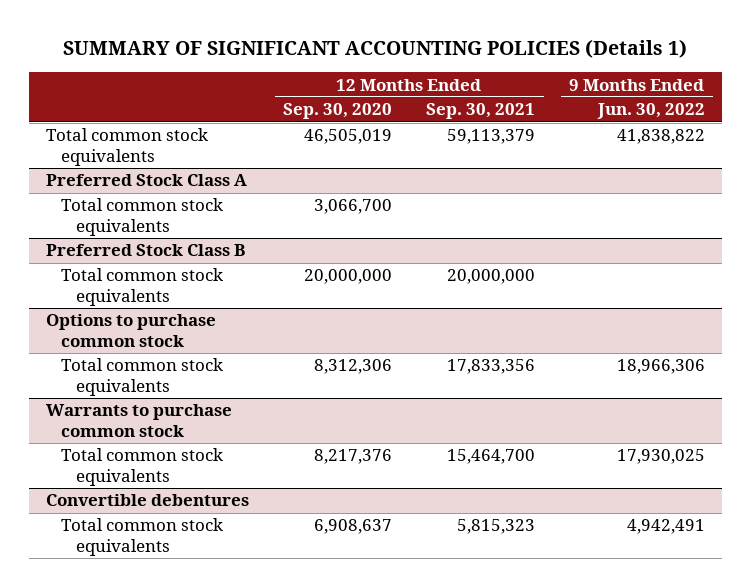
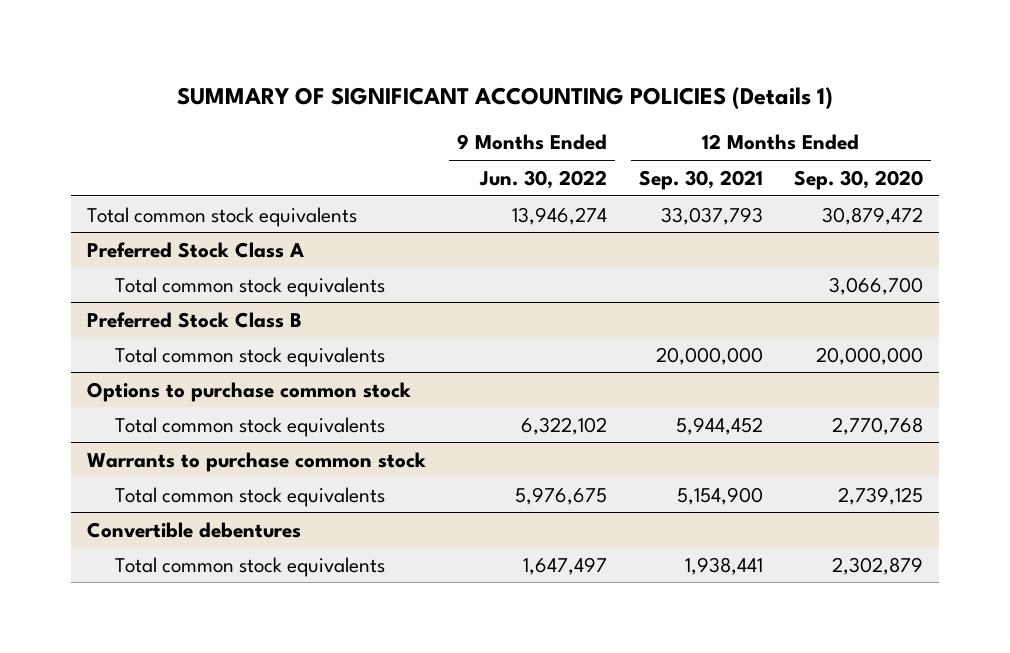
[304,129,393,145] 46,505,019 -> [822,206,924,225] 30,879,472
[447,129,536,145] 59,113,379 -> [660,206,763,225] 33,037,793
[616,129,705,145] 41,838,822 -> [512,206,608,225] 13,946,274
[314,359,393,375] 8,312,306 -> [832,416,924,435] 2,770,768
[447,359,536,375] 17,833,356 -> [675,416,763,435] 5,944,452
[616,359,705,375] 18,966,306 -> [521,416,608,435] 6,322,102
[314,449,393,465] 8,217,376 -> [838,486,924,505] 2,739,125
[447,449,536,465] 15,464,700 -> [676,486,763,505] 5,154,900
[616,449,705,465] 17,930,025 -> [515,486,608,505] 5,976,675
[314,519,393,535] 6,908,637 -> [832,556,924,575] 2,302,879
[457,519,536,535] 5,815,323 -> [684,556,763,575] 1,938,441
[626,519,705,535] 4,942,491 -> [523,556,608,575] 1,647,497

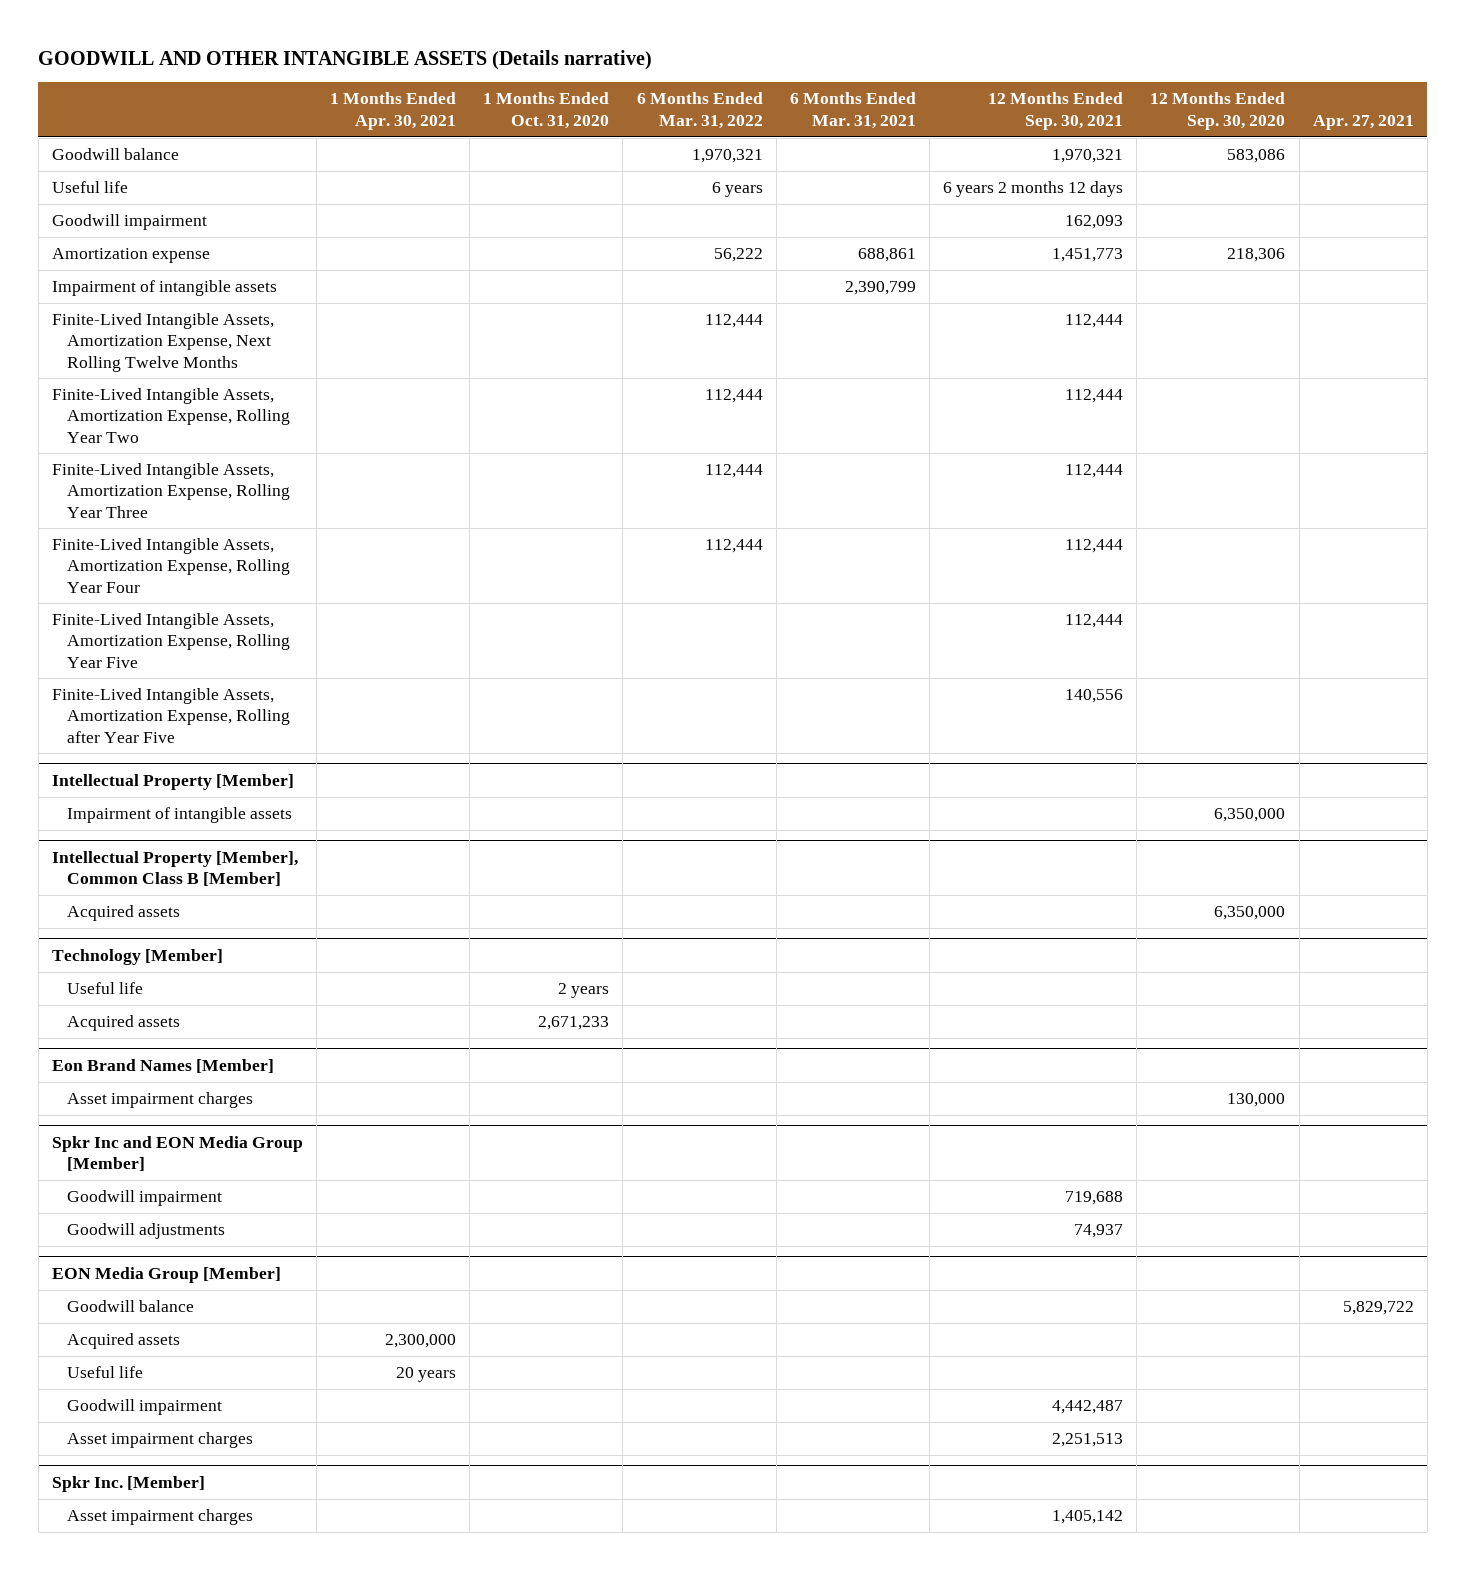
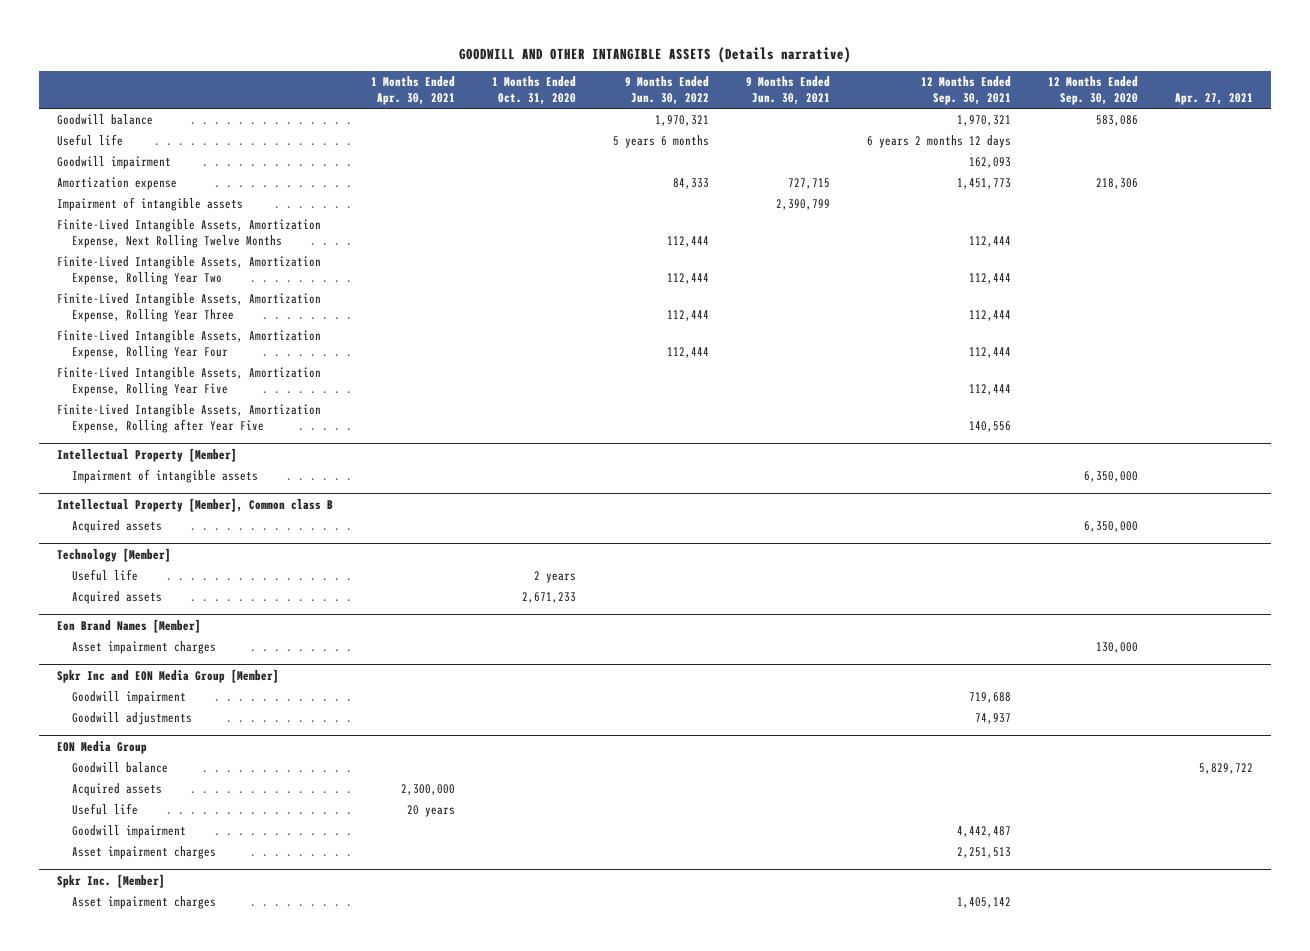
[636,92,763,129] 6 Months Ended Mar. 31, 2022 -> none
[789,92,916,129] 6 Months Ended Mar. 31, 2021 -> none
none -> [624,76,709,105] 9 Months Ended Jun. 30, 2022
none -> [745,76,830,105] 9 Months Ended Jun. 30, 2021
[51,850,298,887] Intellectual Property [Member], Common Class B [Member] -> [57,497,334,512] Intellectual Property [Member], Common class B
[51,1266,281,1283] EON Media Group [Member] -> [57,740,148,754] EON Media Group

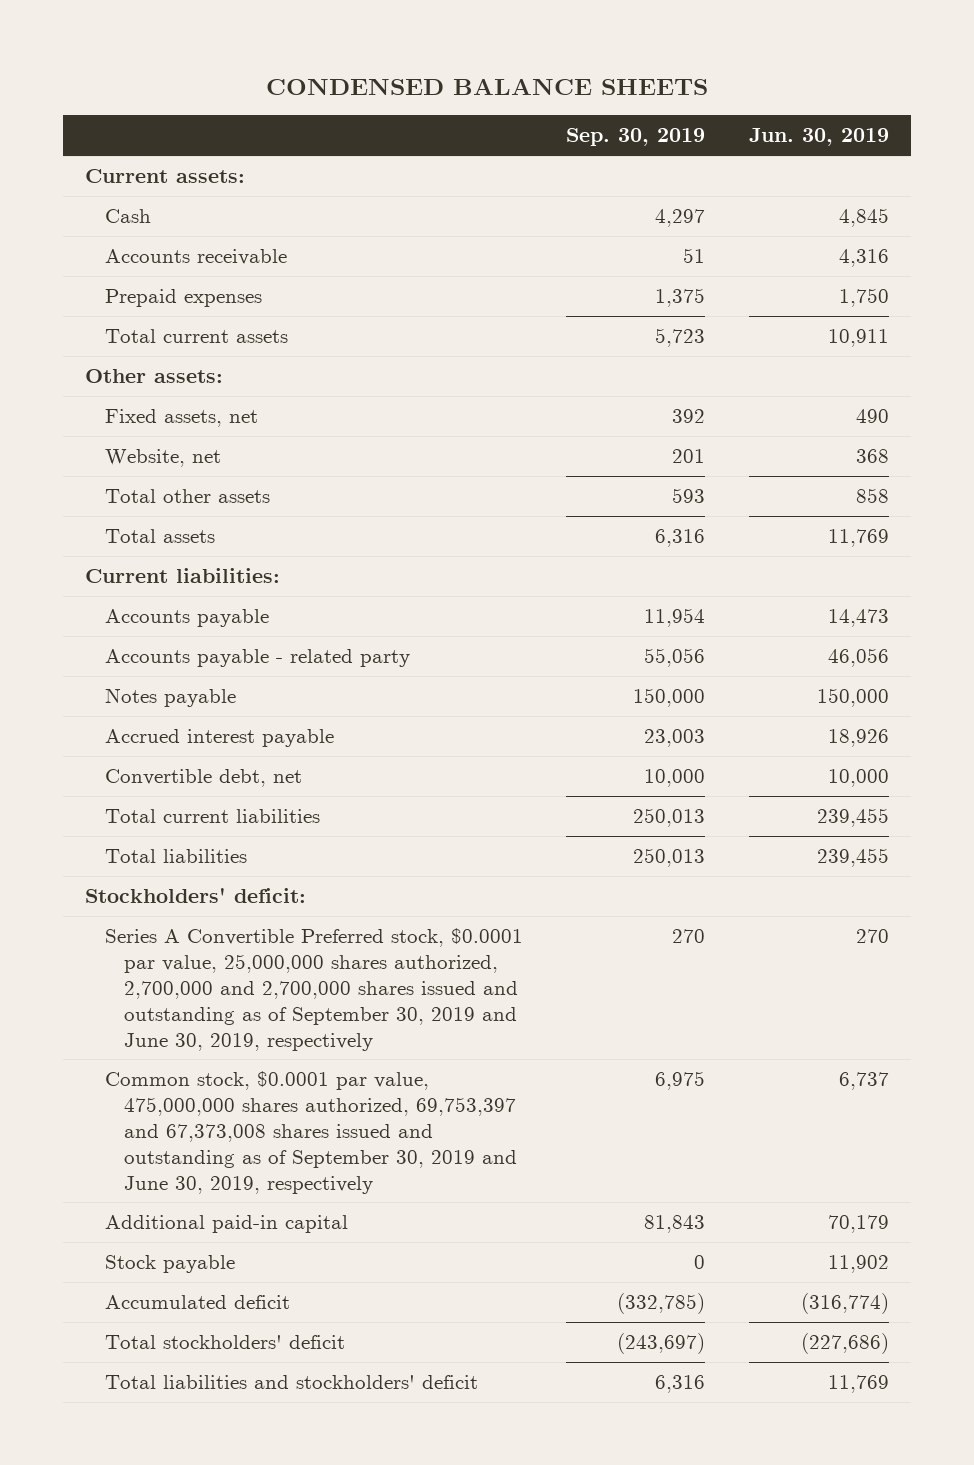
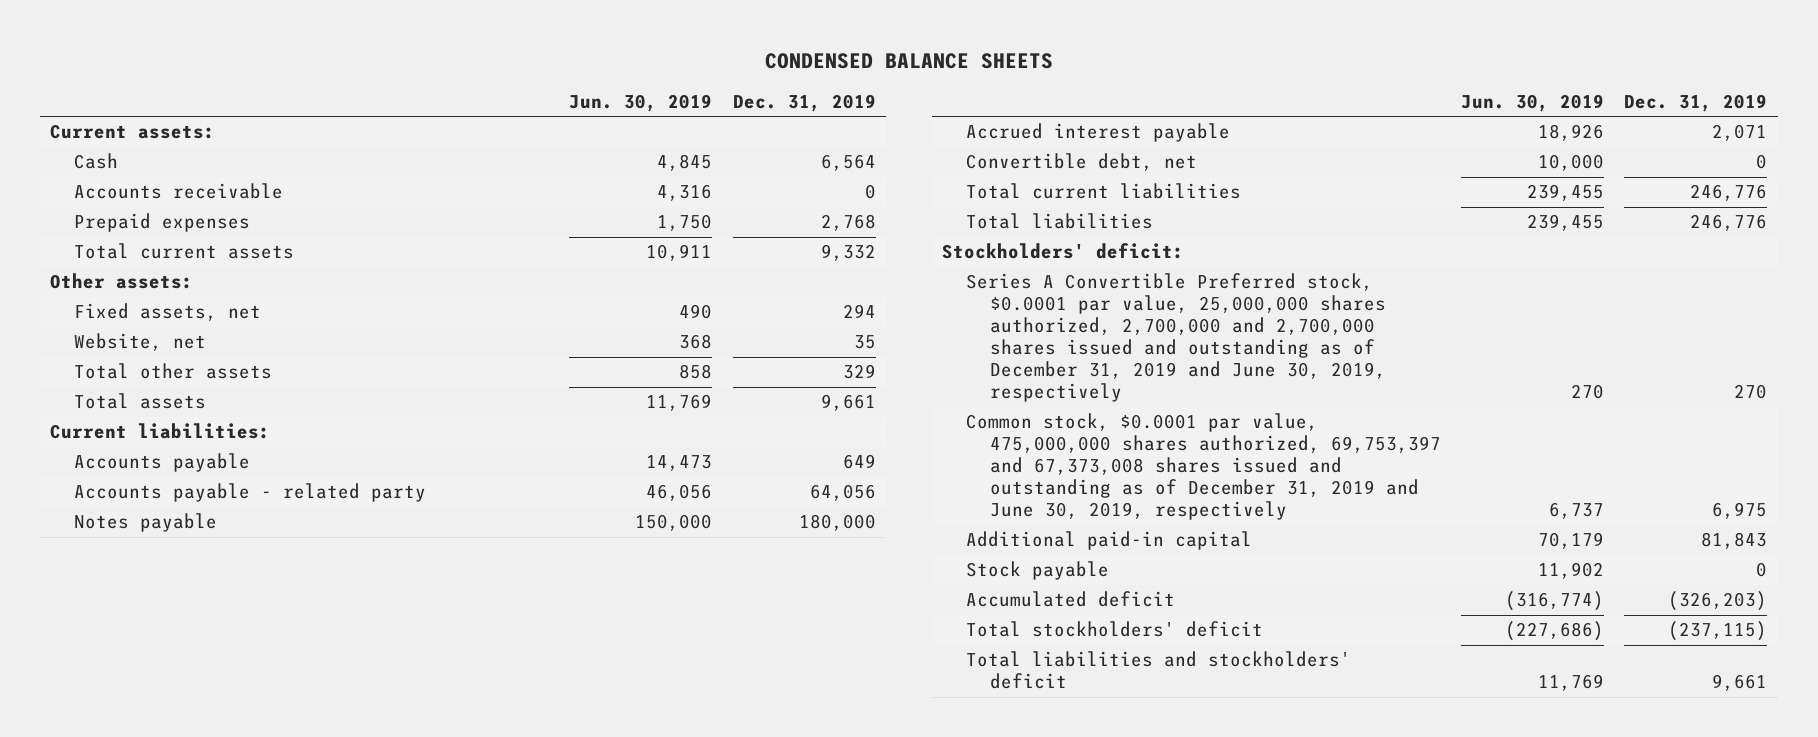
[566,128,706,147] Sep. 30, 2019 -> none
none -> [732,93,876,112] Dec. 31, 2019
[104,927,523,1051] Series A Convertible Preferred stock, $0.0001 par value, 25,000,000 shares authorized, 2,700,000 and 2,700,000 shares issued and outstanding as of September 30, 2019 and June 30, 2019, respectively -> [965,273,1386,403] Series A Convertible Preferred stock, $0.0001 par value, 25,000,000 shares authorized, 2,700,000 and 2,700,000 shares issued and outstanding as of December 31, 2019 and June 30, 2019, respectively
[104,1070,518,1194] Common stock, $0.0001 par value, 475,000,000 shares authorized, 69,753,397 and 67,373,008 shares issued and outstanding as of September 30, 2019 and June 30, 2019, respectively -> [965,413,1441,521] Common stock, $0.0001 par value, 475,000,000 shares authorized, 69,753,397 and 67,373,008 shares issued and outstanding as of December 31, 2019 and June 30, 2019, respectively

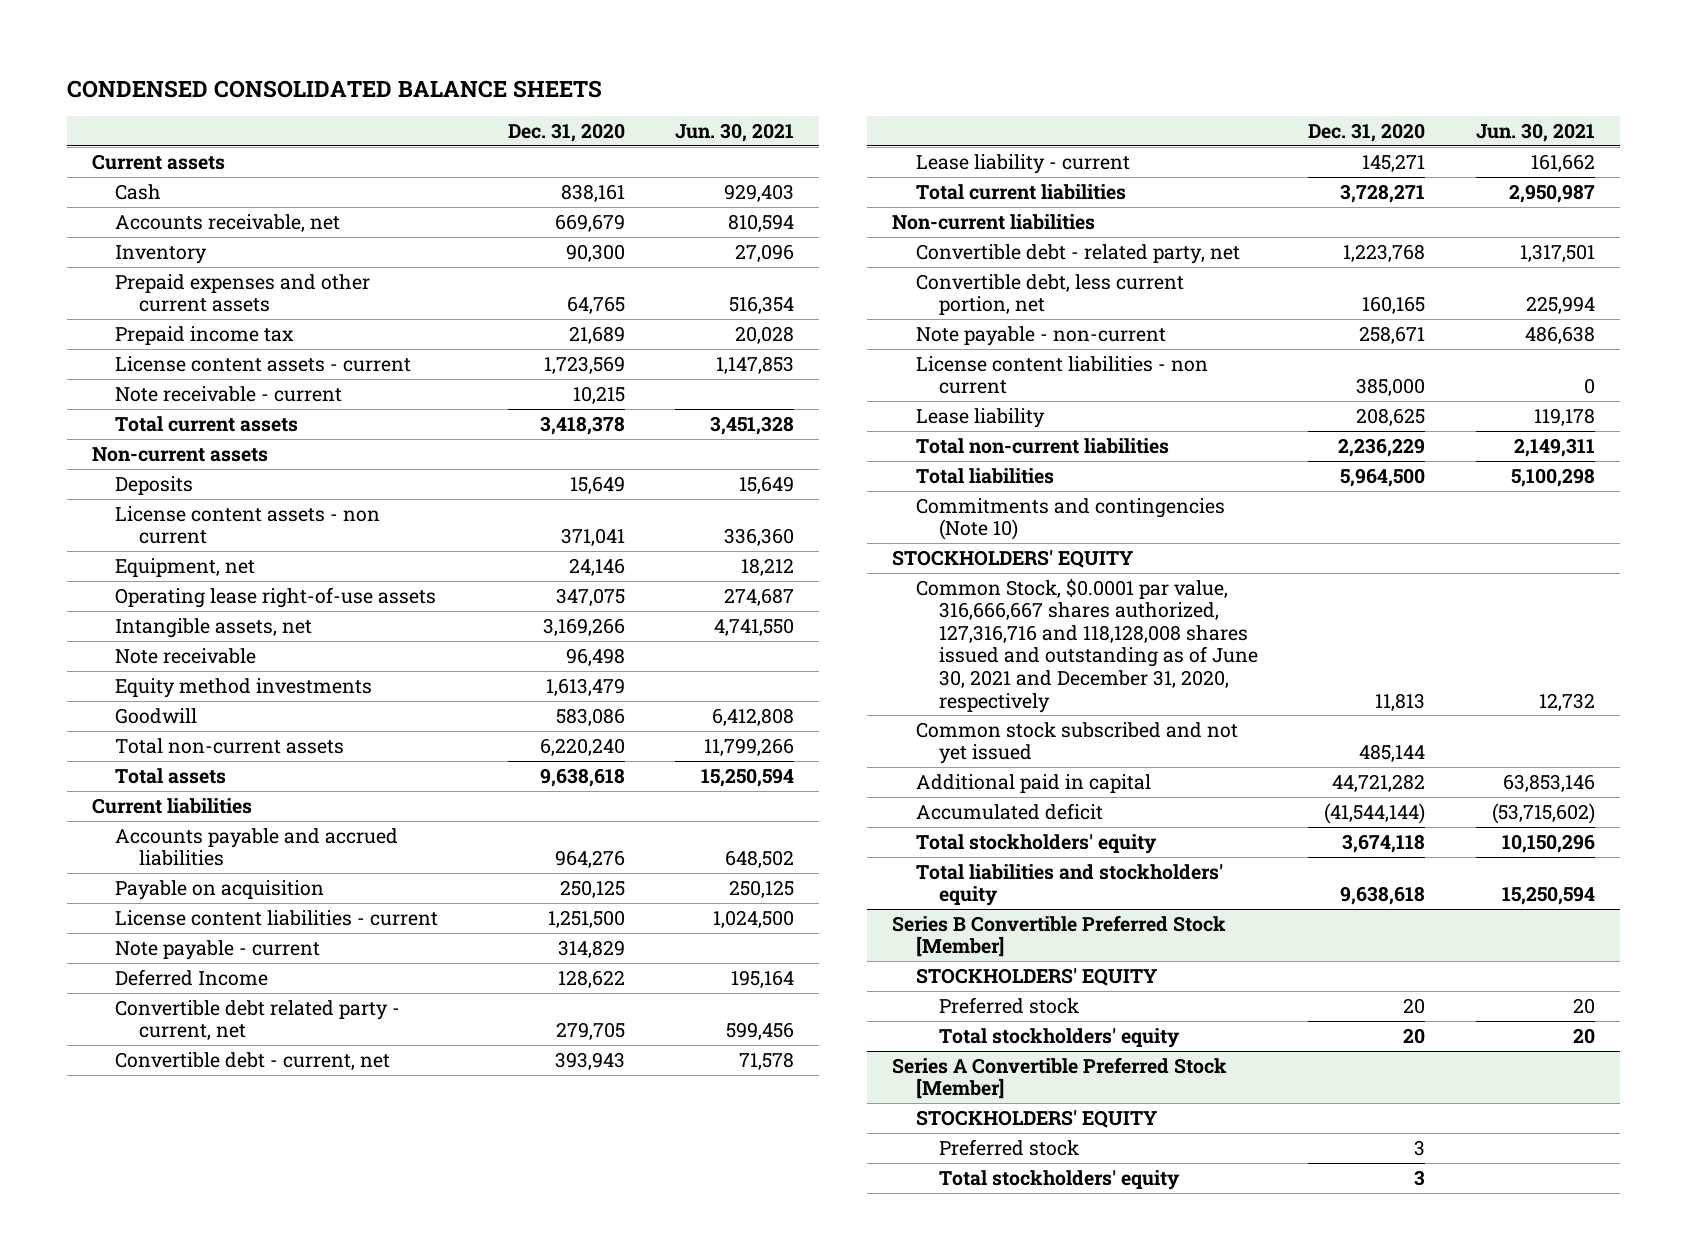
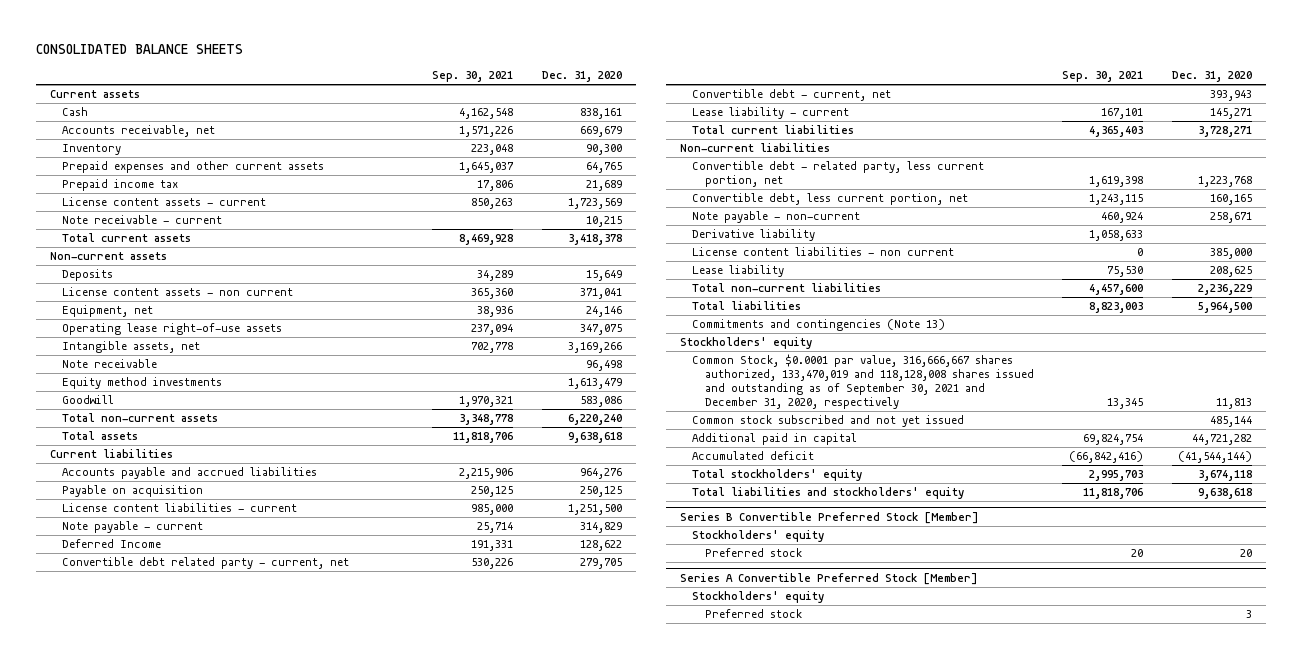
[66,79,602,98] CONDENSED CONSOLIDATED BALANCE SHEETS -> [35,44,243,55] CONSOLIDATED BALANCE SHEETS
[674,122,794,142] Jun. 30, 2021 -> none
none -> [432,71,514,83] Sep. 30, 2021
[915,243,1240,264] Convertible debt - related party, net -> [692,161,985,188] Convertible debt - related party, less current portion, net
none -> [692,229,816,242] Derivative liability
[915,497,1225,541] Commitments and contingencies (Note 10) -> [692,319,946,332] Commitments and contingencies (Note 13)
[892,549,1134,568] STOCKHOLDERS' EQUITY -> [679,337,812,350] Stockholders' equity
[915,577,1259,713] Common Stock, $0.0001 par value, 316,666,667 shares authorized, 127,316,716 and 118,128,008 shares issued and outstanding as of June 30, 2021 and December 31, 2020, respectively -> [692,354,1034,409] Common Stock, $0.0001 par value, 316,666,667 shares authorized, 133,470,019 and 118,128,008 shares issued and outstanding as of September 30, 2021 and December 31, 2020, respectively
[915,967,1157,986] STOCKHOLDERS' EQUITY -> [692,530,825,543] Stockholders' equity
[939,1027,1181,1048] Total stockholders' equity -> none
[915,1109,1157,1128] STOCKHOLDERS' EQUITY -> [692,591,825,604] Stockholders' equity
[939,1169,1181,1190] Total stockholders' equity -> none

